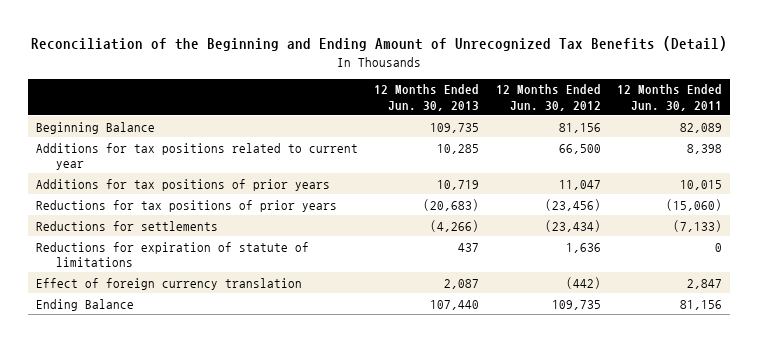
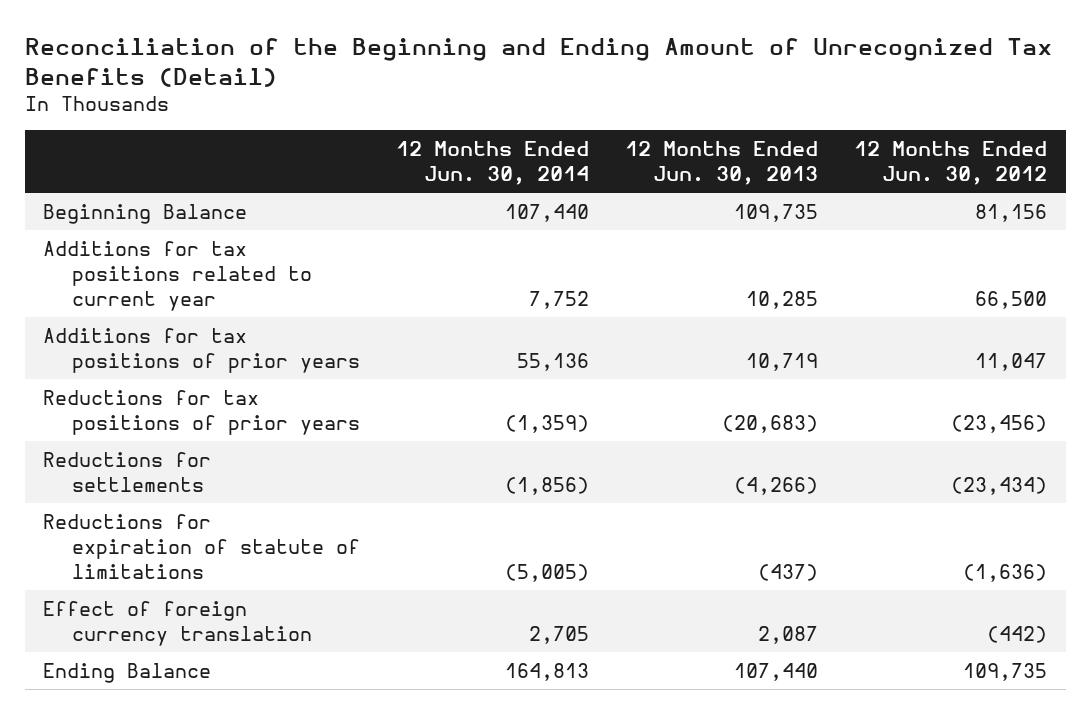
[616,84,722,111] 12 Months Ended Jun. 30, 2011 -> none
none -> [395,140,589,185] 12 Months Ended Jun. 30, 2014
[458,242,480,252] 437 -> [758,563,819,581] (437)
[565,242,601,253] 1,636 -> [963,563,1048,582] (1,636)

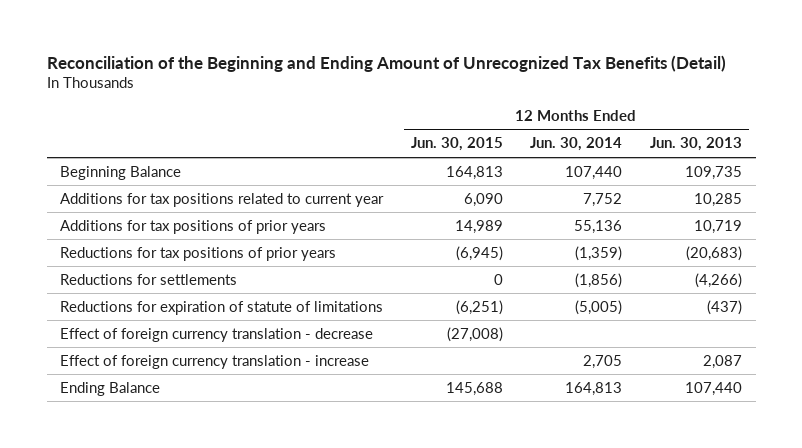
[854,140,1048,185] 12 Months Ended Jun. 30, 2012 -> none
none -> [410,137,503,152] Jun. 30, 2015
none -> [60,327,374,342] Effect of foreign currency translation - decrease
[43,600,312,646] Effect of foreign currency translation -> [60,354,370,369] Effect of foreign currency translation - increase

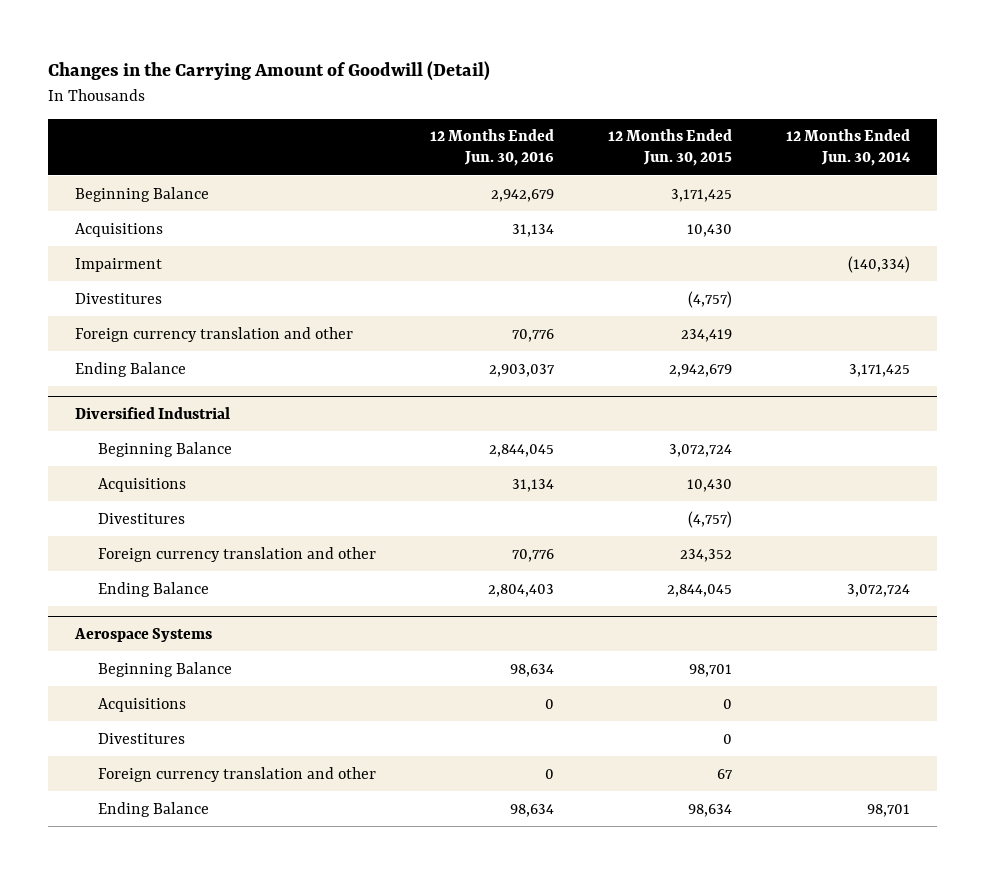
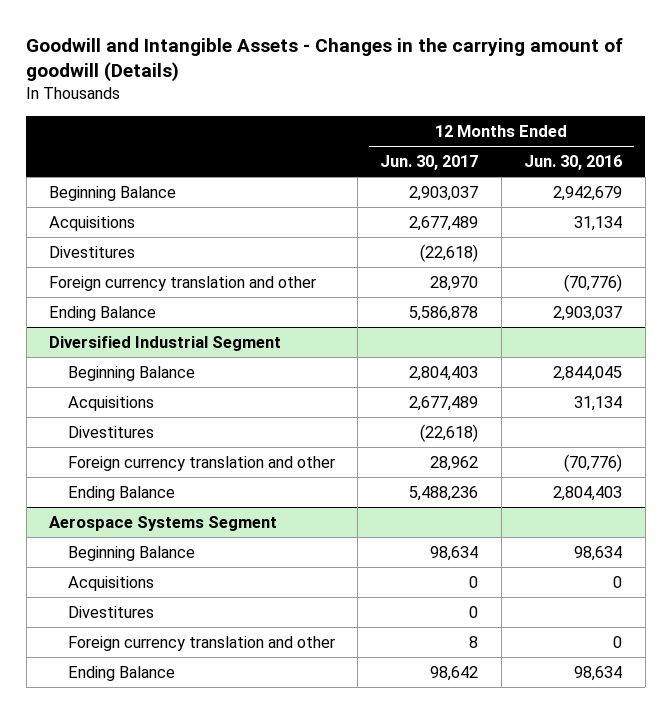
[47,61,490,82] Changes in the Carrying Amount of Goodwill (Detail) -> [26,37,624,83] Goodwill and Intangible Assets - Changes in the carrying amount of goodwill (Details)
[607,129,732,167] 12 Months Ended Jun. 30, 2015 -> none
[785,129,911,167] 12 Months Ended Jun. 30, 2014 -> none
none -> [380,155,479,171] Jun. 30, 2017
[74,257,162,272] Impairment -> none
[511,328,554,342] 70,776 -> [564,273,623,292] (70,776)
[74,406,230,419] Diversified Industrial -> [49,335,282,351] Diversified Industrial Segment
[511,548,554,562] 70,776 -> [564,453,623,472] (70,776)
[73,627,212,642] Aerospace Systems -> [49,515,278,531] Aerospace Systems Segment

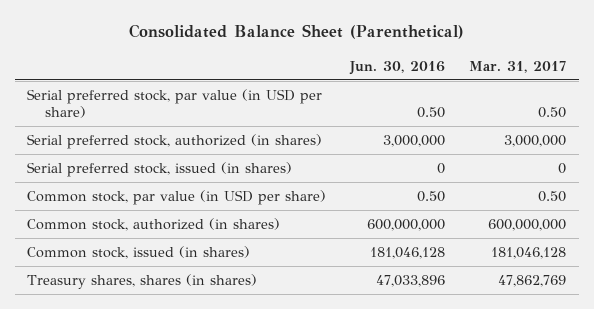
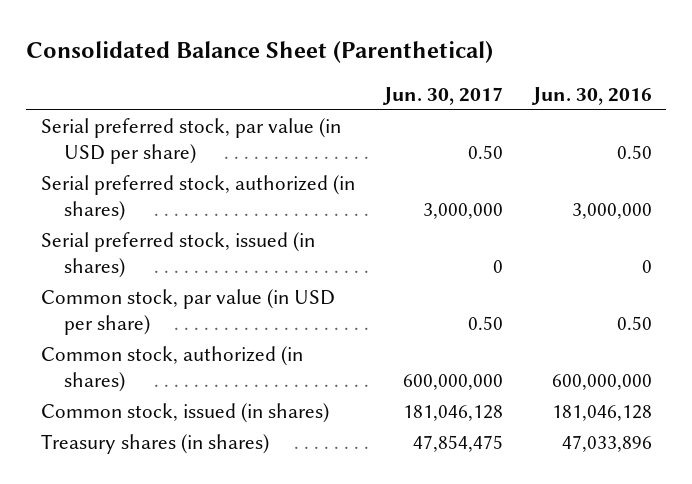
[469,60,567,73] Mar. 31, 2017 -> none
none -> [382,87,504,106] Jun. 30, 2017
[27,273,258,289] Treasury shares, shares (in shares) -> [40,434,269,455] Treasury shares (in shares)

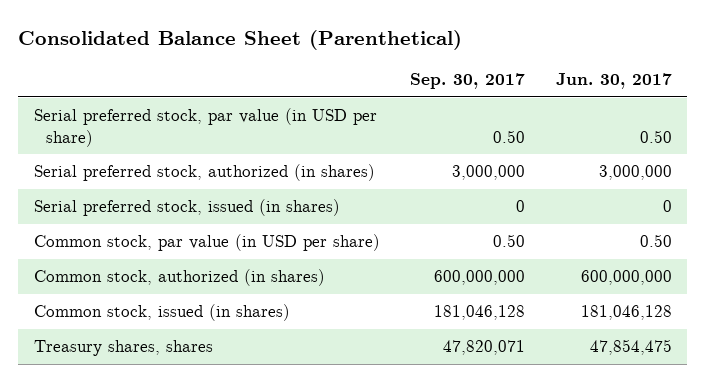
[530,87,652,106] Jun. 30, 2016 -> none
none -> [410,73,526,90] Sep. 30, 2017
[40,434,269,455] Treasury shares (in shares) -> [33,340,213,357] Treasury shares, shares

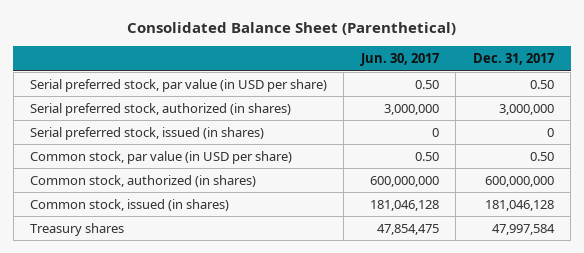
[410,73,526,90] Sep. 30, 2017 -> none
none -> [472,53,554,66] Dec. 31, 2017
[33,340,213,357] Treasury shares, shares -> [29,222,124,236] Treasury shares

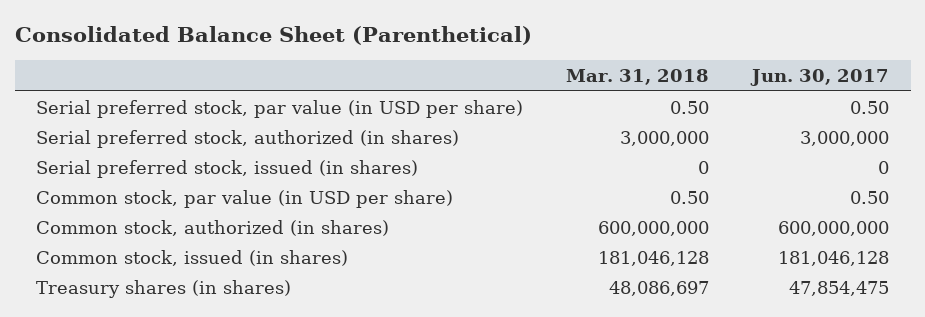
[472,53,554,66] Dec. 31, 2017 -> none
none -> [566,69,710,86] Mar. 31, 2018
[29,222,124,236] Treasury shares -> [36,279,292,298] Treasury shares (in shares)

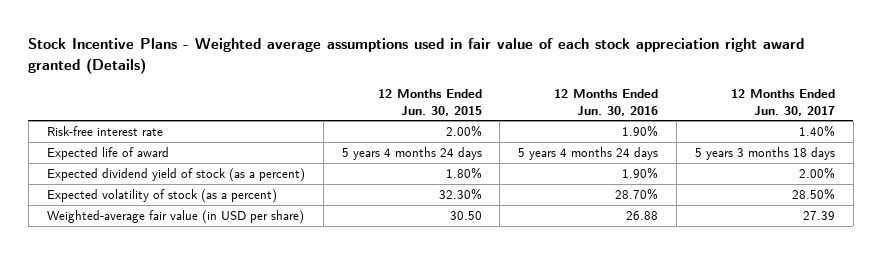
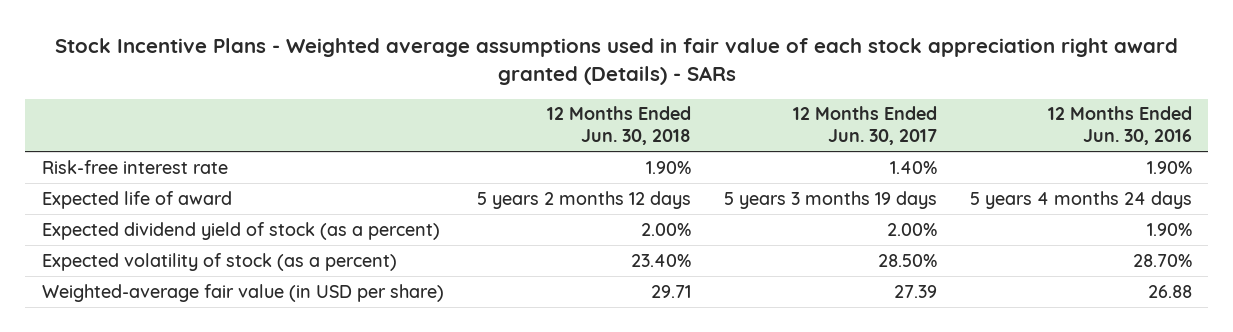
[28,37,805,74] Stock Incentive Plans - Weighted average assumptions used in fair value of each stock appreciation right award granted (Details) -> [54,37,1178,85] Stock Incentive Plans - Weighted average assumptions used in fair value of each stock appreciation right award granted (Details) - SARs
[377,88,482,116] 12 Months Ended Jun. 30, 2015 -> none
none -> [546,106,691,146] 12 Months Ended Jun. 30, 2018
[694,146,835,160] 5 years 3 months 18 days -> [723,190,937,209] 5 years 3 months 19 days

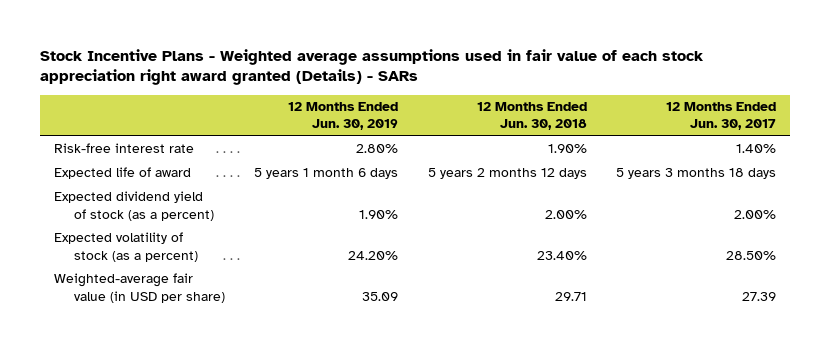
[1047,106,1192,146] 12 Months Ended Jun. 30, 2016 -> none
none -> [288,102,399,131] 12 Months Ended Jun. 30, 2019
[723,190,937,209] 5 years 3 months 19 days -> [615,168,776,180] 5 years 3 months 18 days

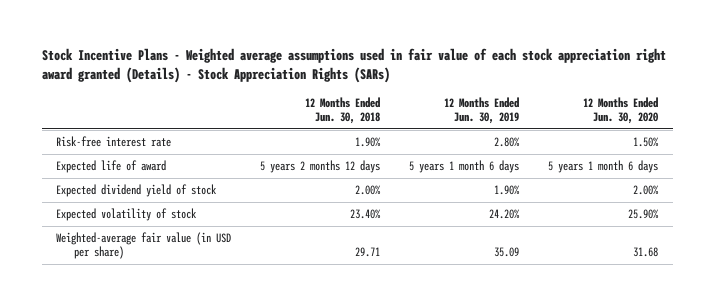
[39,48,704,86] Stock Incentive Plans - Weighted average assumptions used in fair value of each stock appreciation right award granted (Details) - SARs -> [41,48,666,83] Stock Incentive Plans - Weighted average assumptions used in fair value of each stock appreciation right award granted (Details) - Stock Appreciation Rights (SARs)
[665,102,776,131] 12 Months Ended Jun. 30, 2017 -> none
none -> [583,96,659,125] 12 Months Ended Jun. 30, 2020
[54,191,214,221] Expected dividend yield of stock (as a percent) -> [56,183,218,197] Expected dividend yield of stock
[54,232,198,262] Expected volatility of stock (as a percent) -> [56,207,198,221] Expected volatility of stock

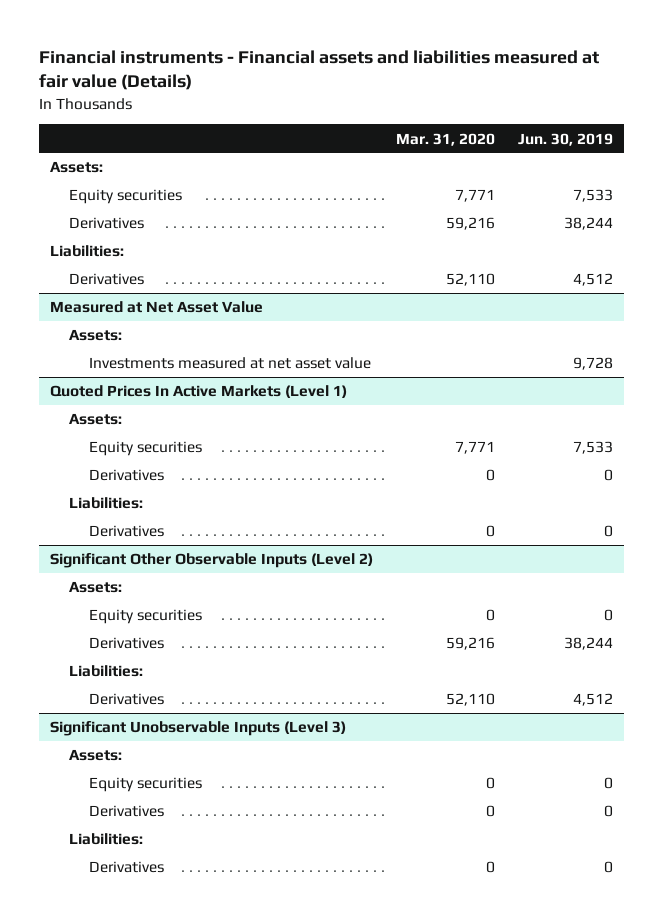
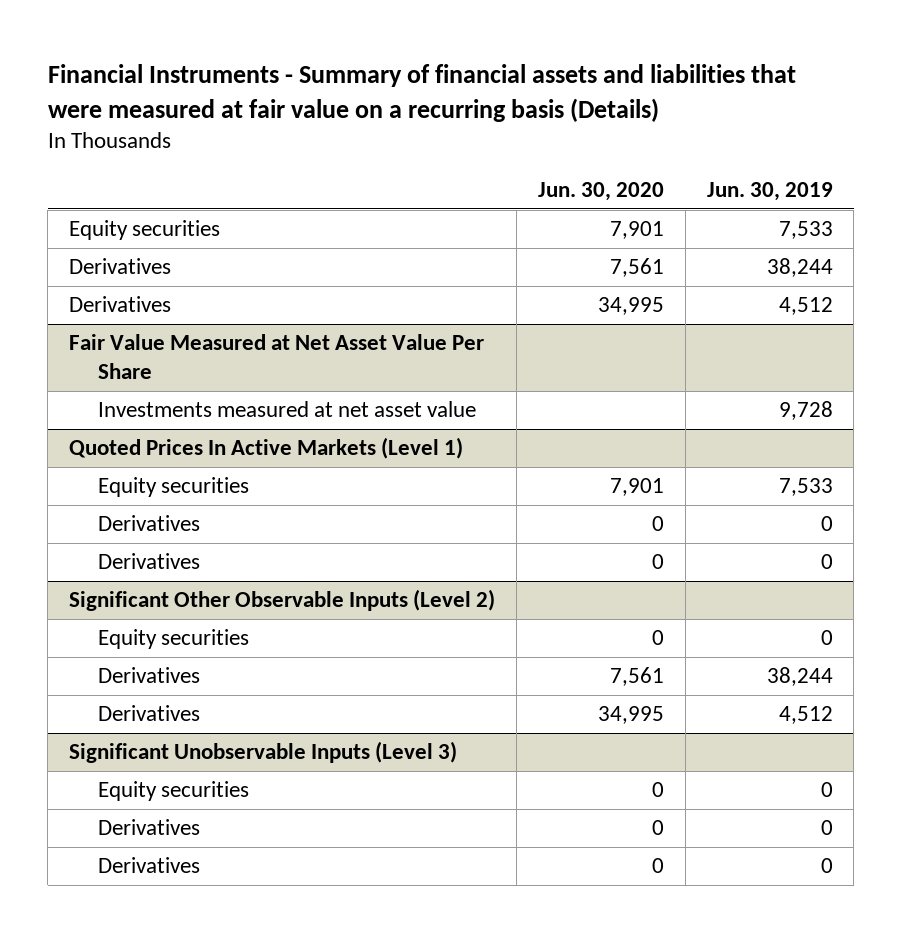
[38,50,599,91] Financial instruments - Financial assets and liabilities measured at fair value (Details) -> [47,63,796,122] Financial Instruments - Summary of financial assets and liabilities that were measured at fair value on a recurring basis (Details)
[396,132,496,146] Mar. 31, 2020 -> none
none -> [537,181,664,201] Jun. 30, 2020
[50,161,104,174] Assets: -> none
[50,245,125,258] Liabilities: -> none
[69,329,123,342] Assets: -> none
[50,301,264,314] Measured at Net Asset Value -> [69,334,485,380] Fair Value Measured at Net Asset Value Per Share
[69,413,123,426] Assets: -> none
[69,497,144,510] Liabilities: -> none
[69,581,123,594] Assets: -> none
[69,665,144,678] Liabilities: -> none
[69,749,123,762] Assets: -> none
[69,833,144,846] Liabilities: -> none

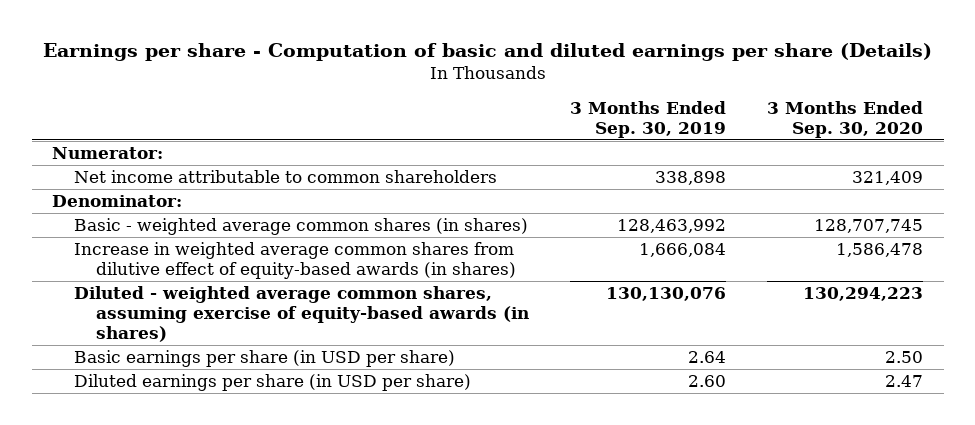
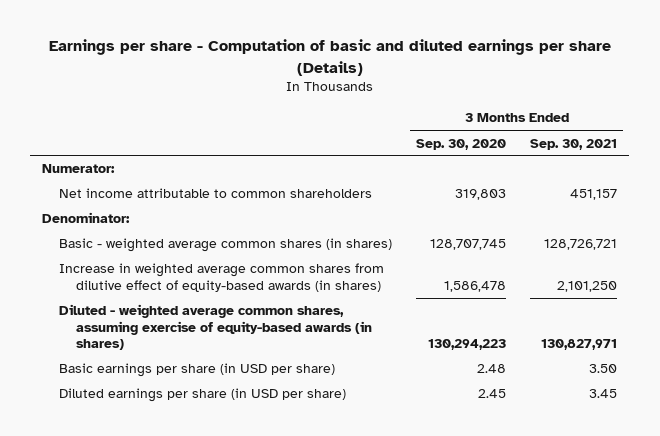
[570,100,727,138] 3 Months Ended Sep. 30, 2019 -> none
none -> [530,138,618,150] Sep. 30, 2021
[852,171,924,186] 321,409 -> [455,189,507,201] 319,803
[885,351,924,364] 2.50 -> [477,364,507,374] 2.48
[885,375,924,388] 2.47 -> [478,389,507,399] 2.45

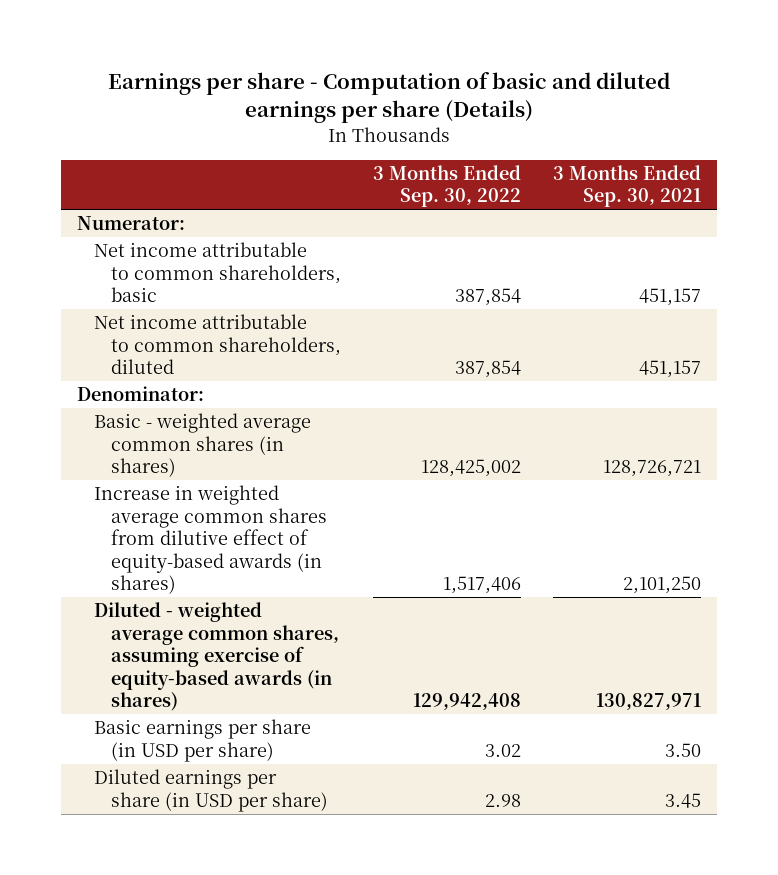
[416,138,507,150] Sep. 30, 2020 -> none
none -> [373,164,522,208] 3 Months Ended Sep. 30, 2022
[59,188,373,199] Net income attributable to common shareholders -> [94,242,342,303] Net income attributable to common shareholders, basic
none -> [94,314,342,375] Net income attributable to common shareholders, diluted

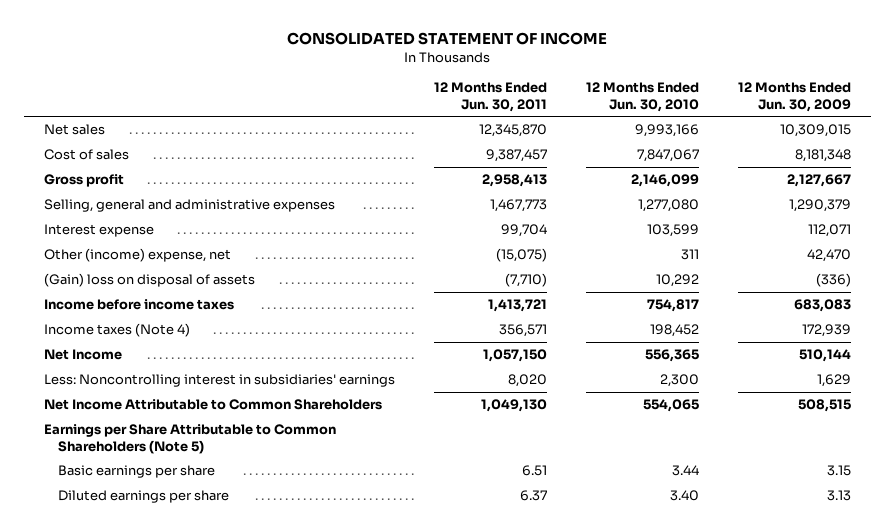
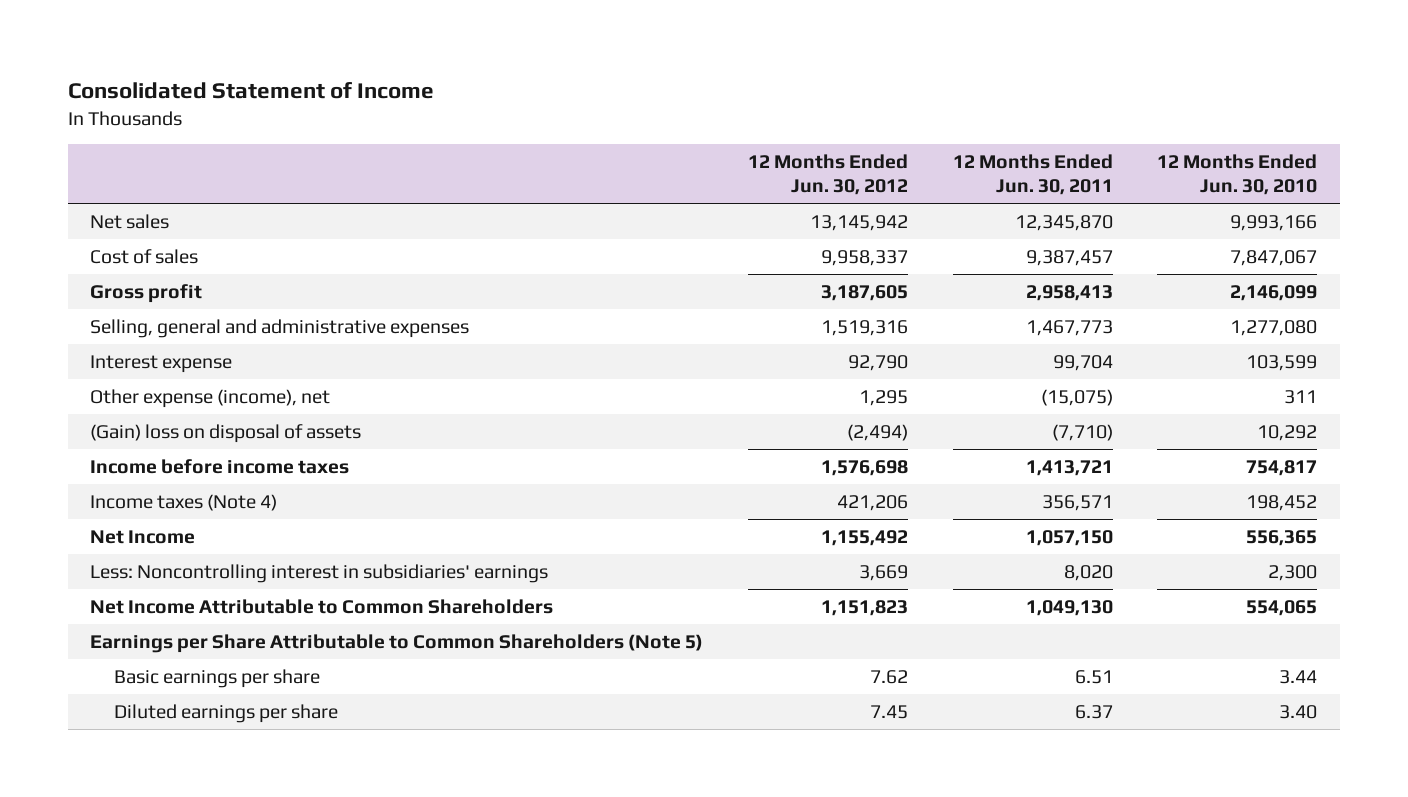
[287,32,608,46] CONSOLIDATED STATEMENT OF INCOME -> [67,82,434,100] Consolidated Statement of Income
[738,82,852,112] 12 Months Ended Jun. 30, 2009 -> none
none -> [747,154,908,196] 12 Months Ended Jun. 30, 2012
[43,248,231,263] Other (income) expense, net -> [90,388,331,408] Other expense (income), net

